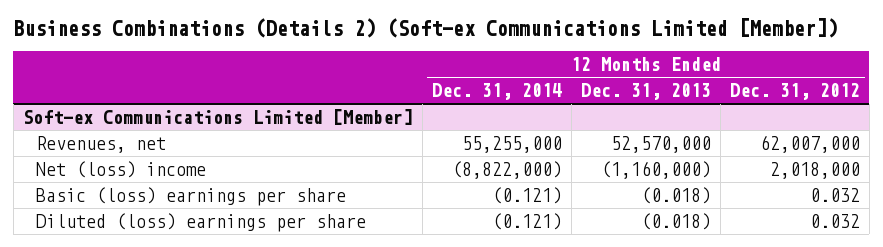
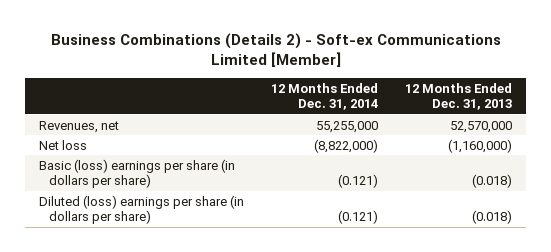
[13,18,839,39] Business Combinations (Details 2) (Soft-ex Communications Limited [Member]) -> [50,33,501,68] Business Combinations (Details 2) - Soft-ex Communications Limited [Member]
[729,83,860,101] Dec. 31, 2012 -> none
[22,108,413,125] Soft-ex Communications Limited [Member] -> none
[35,160,206,178] Net (loss) income -> [38,139,87,150] Net loss
[35,186,346,206] Basic (loss) earnings per share -> [38,158,235,189] Basic (loss) earnings per share (in dollars per share)
[35,212,366,232] Diluted (loss) earnings per share -> [38,194,244,225] Diluted (loss) earnings per share (in dollars per share)

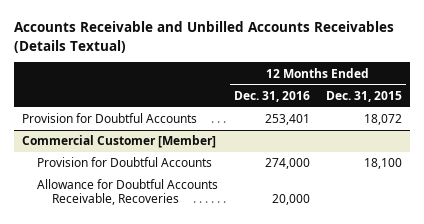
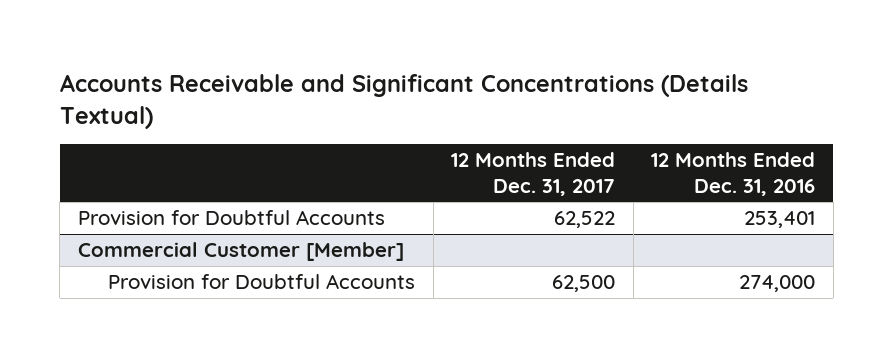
[14,21,395,53] Accounts Receivable and Unbilled Accounts Receivables (Details Textual) -> [59,73,748,129] Accounts Receivable and Significant Concentrations (Details Textual)
[326,90,403,102] Dec. 31, 2015 -> none
none -> [451,152,616,196] 12 Months Ended Dec. 31, 2017
[37,179,219,206] Allowance for Doubtful Accounts Receivable, Recoveries -> none

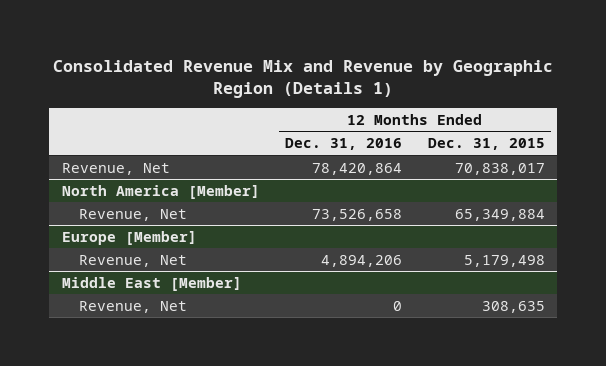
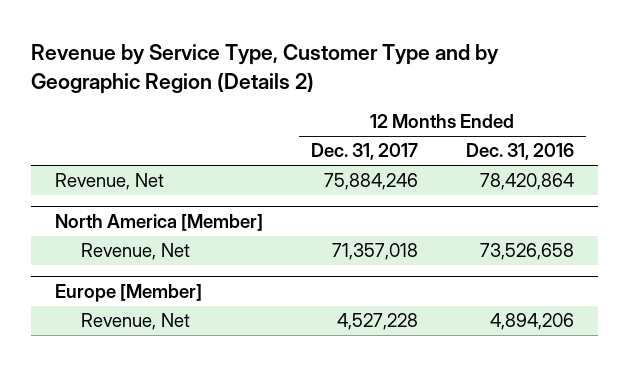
[53,59,554,98] Consolidated Revenue Mix and Revenue by Geographic Region (Details 1) -> [31,44,500,94] Revenue by Service Type, Customer Type and by Geographic Region (Details 2)
[427,138,545,151] Dec. 31, 2015 -> none
none -> [311,143,419,161] Dec. 31, 2017
[61,276,242,291] Middle East [Member] -> none
[78,300,187,313] Revenue, Net -> none

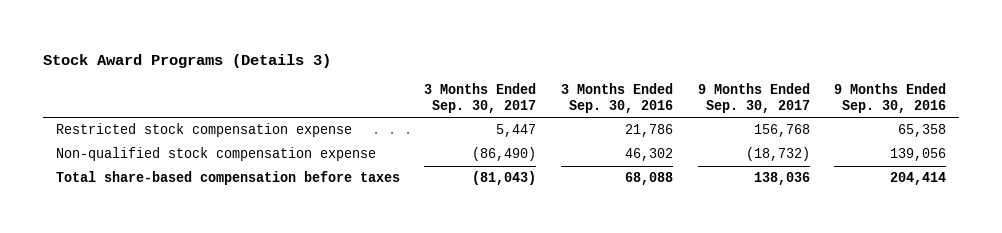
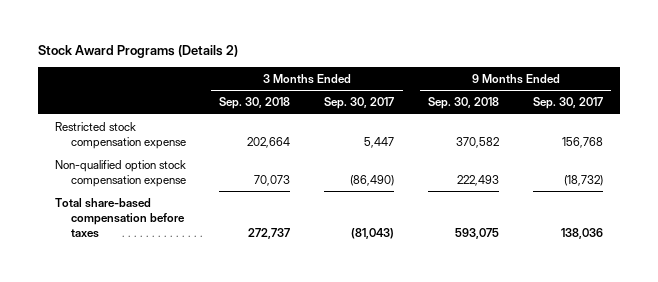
[43,53,332,68] Stock Award Programs (Details 3) -> [37,45,238,59] Stock Award Programs (Details 2)
[561,83,674,114] 3 Months Ended Sep. 30, 2016 -> none
[834,83,947,114] 9 Months Ended Sep. 30, 2016 -> none
none -> [219,97,291,110] Sep. 30, 2018
none -> [428,97,500,110] Sep. 30, 2018
[55,147,376,162] Non-qualified stock compensation expense -> [54,159,186,187] Non-qualified option stock compensation expense

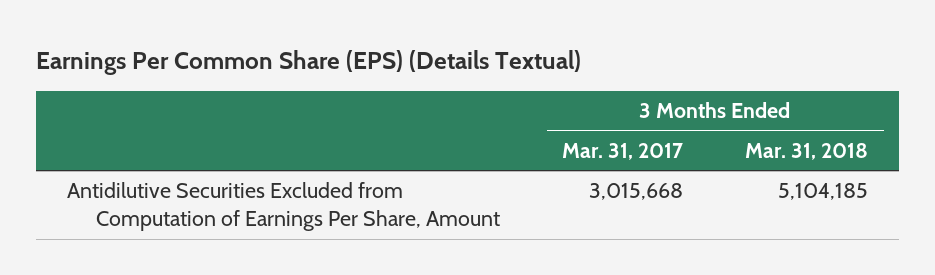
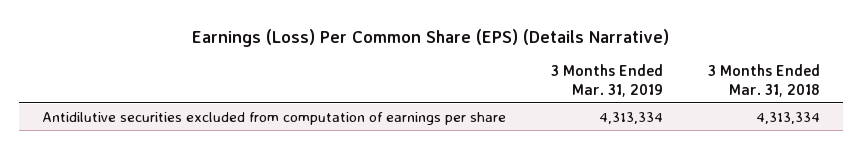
[36,50,582,76] Earnings Per Common Share (EPS) (Details Textual) -> [192,28,670,47] Earnings (Loss) Per Common Share (EPS) (Details Narrative)
[562,142,684,160] Mar. 31, 2017 -> none
none -> [551,63,664,98] 3 Months Ended Mar. 31, 2019
[66,182,501,232] Antidilutive Securities Excluded from Computation of Earnings Per Share, Amount -> [41,111,506,125] Antidilutive securities excluded from computation of earnings per share
[778,183,869,201] 5,104,185 -> [756,111,821,124] 4,313,334

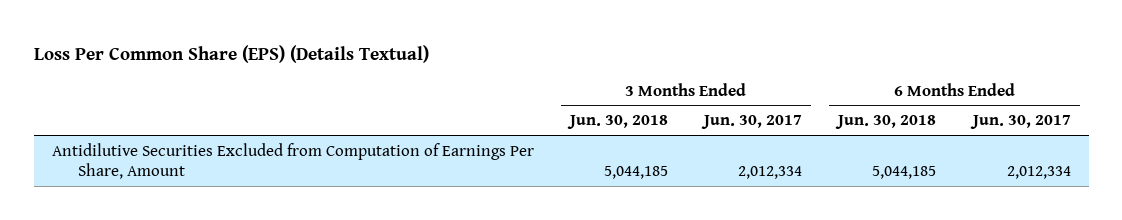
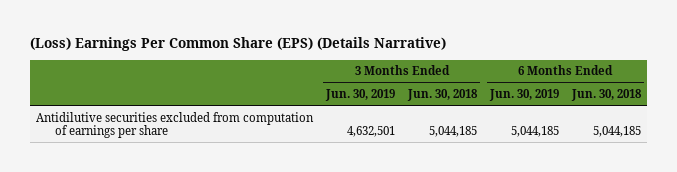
[33,44,429,63] Loss Per Common Share (EPS) (Details Textual) -> [30,37,447,52] (Loss) Earnings Per Common Share (EPS) (Details Narrative)
[701,115,803,130] Jun. 30, 2017 -> none
[969,115,1071,130] Jun. 30, 2017 -> none
none -> [325,88,396,101] Jun. 30, 2019
none -> [488,88,559,101] Jun. 30, 2019
[51,142,534,180] Antidilutive Securities Excluded from Computation of Earnings Per Share, Amount -> [36,111,315,139] Antidilutive securities excluded from computation of earnings per share

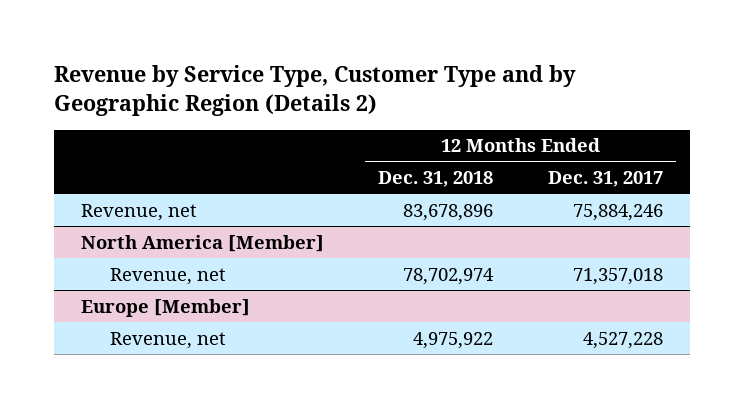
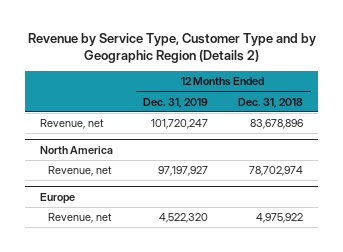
[547,170,663,187] Dec. 31, 2017 -> none
none -> [143,97,209,108] Dec. 31, 2019
[80,234,324,252] North America [Member] -> [40,145,114,154] North America
[80,298,250,317] Europe [Member] -> [40,192,76,204] Europe

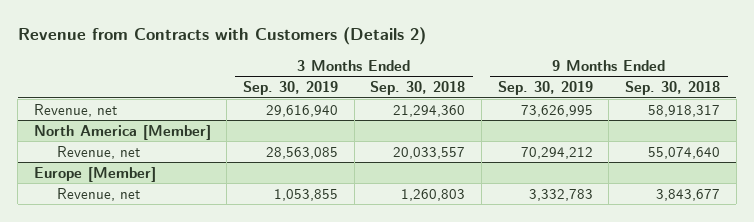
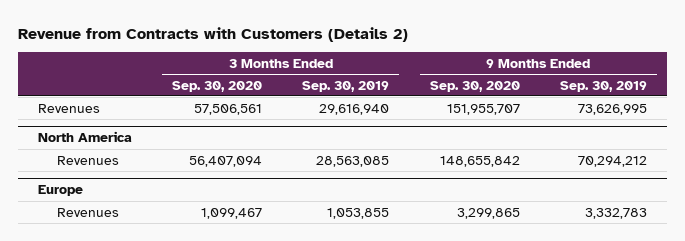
[370,81,466,96] Sep. 30, 2018 -> none
[624,81,720,96] Sep. 30, 2018 -> none
none -> [172,80,263,92] Sep. 30, 2020
none -> [429,80,520,92] Sep. 30, 2020
[33,103,117,117] Revenue, net -> [37,103,100,113] Revenues
[33,124,211,140] North America [Member] -> [37,131,132,143] North America
[57,145,141,159] Revenue, net -> [56,155,119,165] Revenues
[33,166,156,182] Europe [Member] -> [37,185,83,197] Europe
[57,187,141,201] Revenue, net -> [56,207,119,217] Revenues

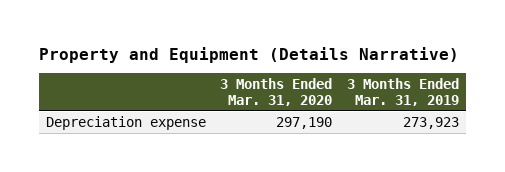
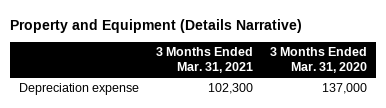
[346,77,459,107] 3 Months Ended Mar. 31, 2019 -> none
none -> [156,47,254,74] 3 Months Ended Mar. 31, 2021
[276,117,333,130] 297,190 -> [322,83,368,95] 137,000

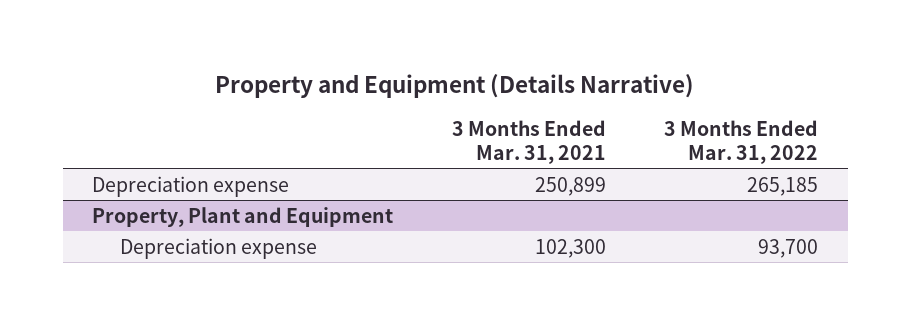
[270,47,368,74] 3 Months Ended Mar. 31, 2020 -> none
none -> [664,119,819,164] 3 Months Ended Mar. 31, 2022
none -> [92,175,290,197] Depreciation expense
none -> [92,206,394,227] Property, Plant and Equipment

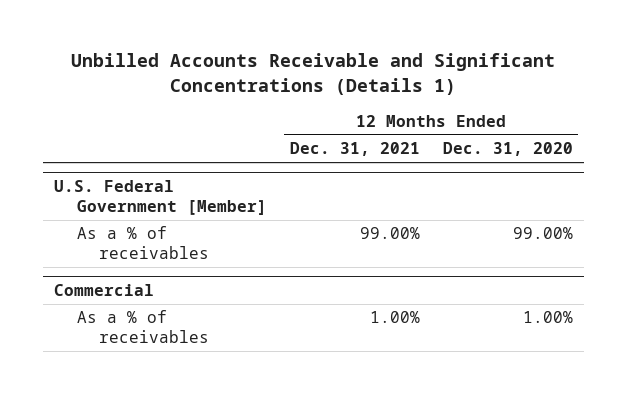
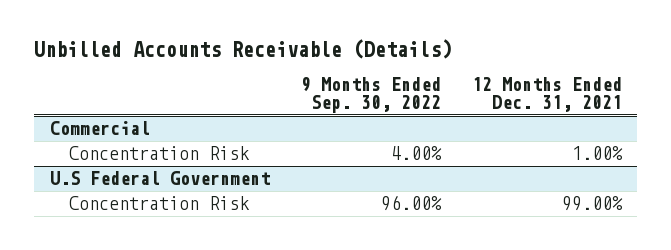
[71,53,556,95] Unbilled Accounts Receivable and Significant Concentrations (Details 1) -> [34,39,453,60] Unbilled Accounts Receivable (Details)
[442,142,573,157] Dec. 31, 2020 -> none
none -> [300,77,441,114] 9 Months Ended Sep. 30, 2022
[54,180,267,215] U.S. Federal Government [Member] -> none
[76,226,210,259] As a % of receivables -> none
[76,310,210,343] As a % of receivables -> none
none -> [68,146,250,161] Concentration Risk
none -> [49,171,270,186] U.S Federal Government
none -> [68,196,250,211] Concentration Risk

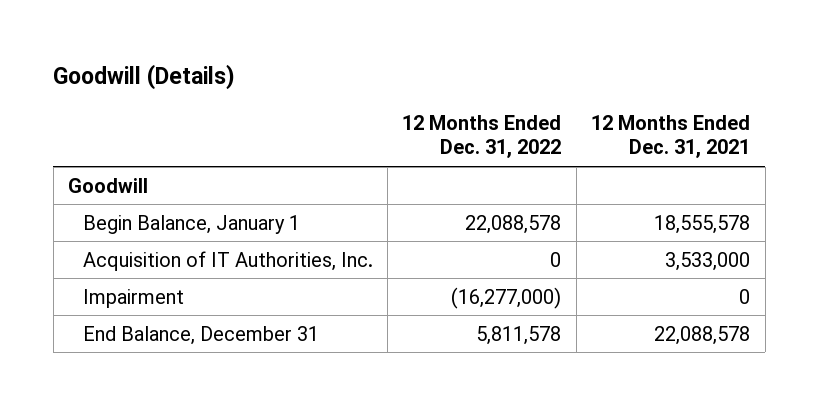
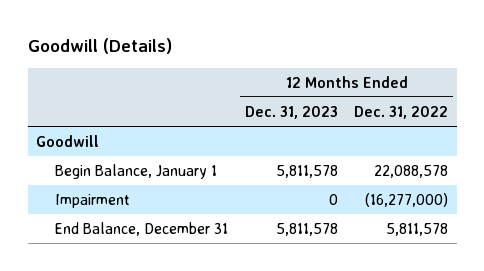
[591,115,751,159] 12 Months Ended Dec. 31, 2021 -> none
none -> [244,106,338,120] Dec. 31, 2023
[82,250,373,271] Acquisition of IT Authorities, Inc. -> none

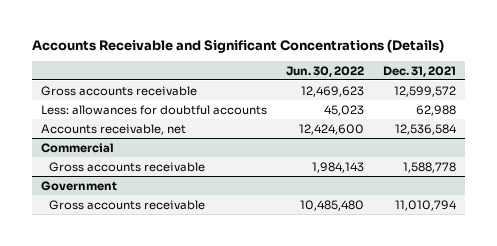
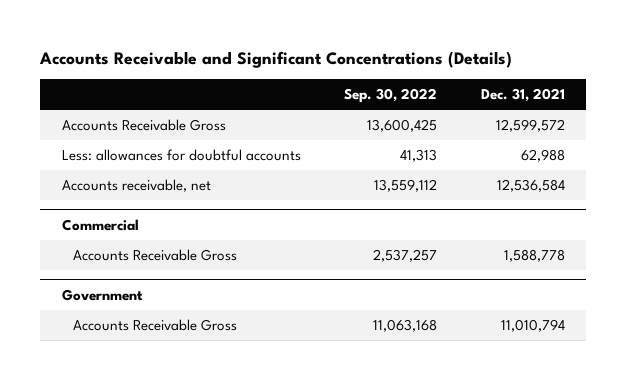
[286,65,365,77] Jun. 30, 2022 -> none
none -> [344,88,438,104] Sep. 30, 2022
[41,85,198,96] Gross accounts receivable -> [61,119,226,132] Accounts Receivable Gross
[49,161,206,172] Gross accounts receivable -> [73,249,238,262] Accounts Receivable Gross
[49,199,206,210] Gross accounts receivable -> [73,319,238,332] Accounts Receivable Gross

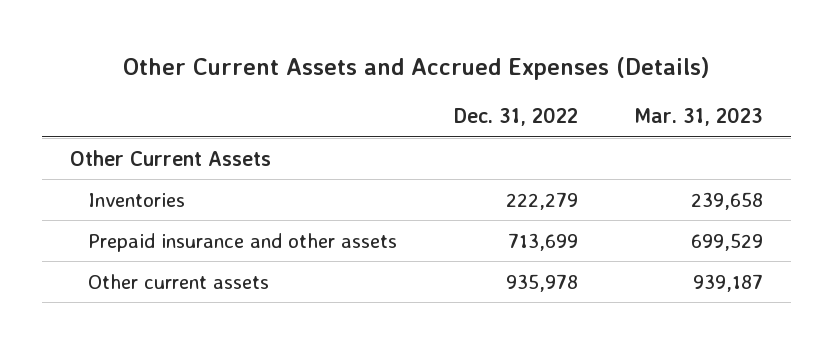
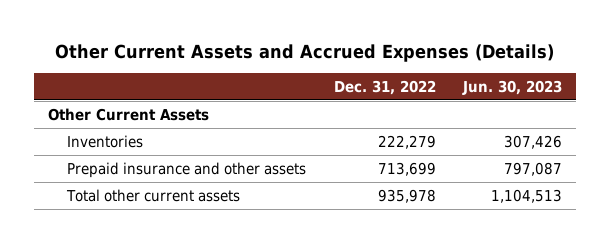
[634,107,764,127] Mar. 31, 2023 -> none
none -> [462,79,563,95] Jun. 30, 2023
[88,273,270,289] Other current assets -> [66,189,241,203] Total other current assets

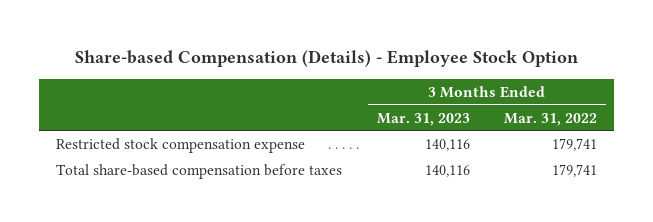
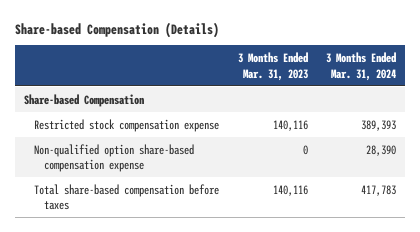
[74,50,578,68] Share-based Compensation (Details) - Employee Stock Option -> [15,21,220,38] Share-based Compensation (Details)
[503,112,597,126] Mar. 31, 2022 -> none
none -> [326,52,397,81] 3 Months Ended Mar. 31, 2024
none -> [24,93,145,107] Share-based Compensation
none -> [34,143,195,173] Non-qualified option share-based compensation expense

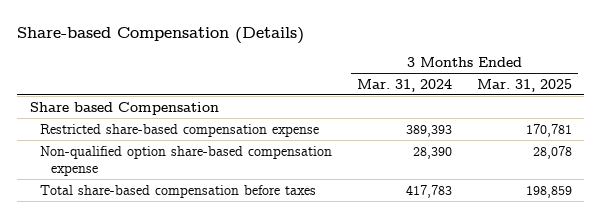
[237,52,308,81] 3 Months Ended Mar. 31, 2023 -> none
none -> [477,78,573,92] Mar. 31, 2025
[24,93,145,107] Share-based Compensation -> [29,101,219,115] Share based Compensation
[34,118,220,132] Restricted stock compensation expense -> [40,123,320,137] Restricted share-based compensation expense

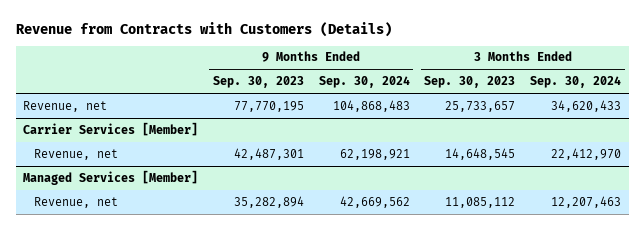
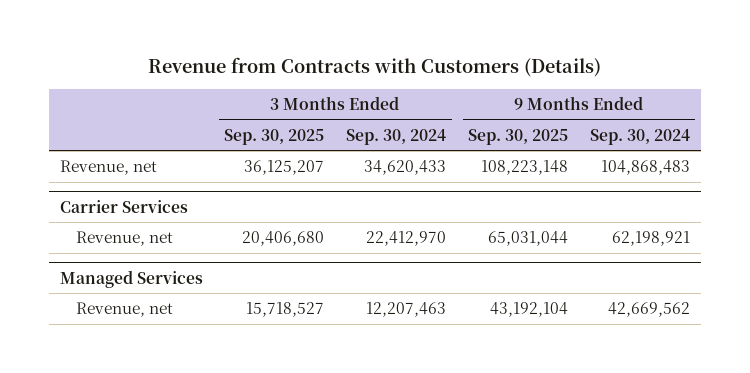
[212,76,304,89] Sep. 30, 2023 -> none
[424,76,516,89] Sep. 30, 2023 -> none
none -> [224,128,325,145] Sep. 30, 2025
none -> [468,128,569,145] Sep. 30, 2025
[23,121,199,136] Carrier Services [Member] -> [59,199,188,213] Carrier Services
[23,169,199,185] Managed Services [Member] -> [59,269,203,288] Managed Services

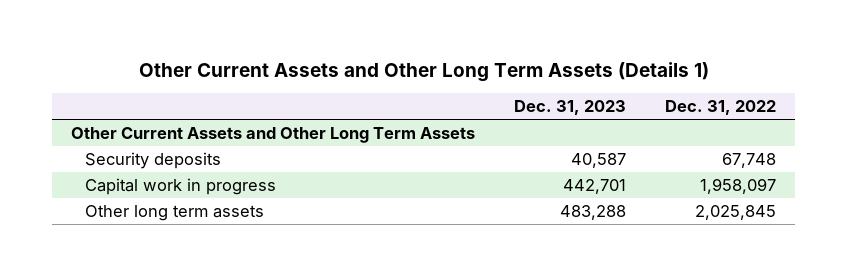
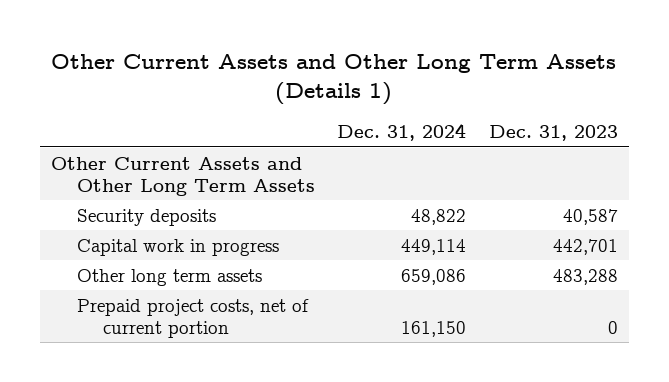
[664,100,776,116] Dec. 31, 2022 -> none
none -> [337,123,467,142] Dec. 31, 2024
none -> [77,298,310,338] Prepaid project costs, net of current portion

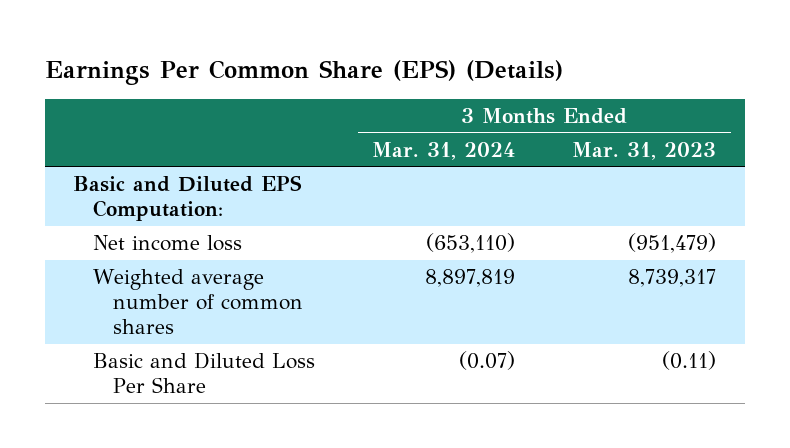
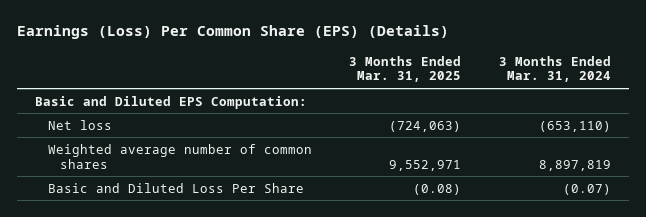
[44,59,563,85] Earnings Per Common Share (EPS) (Details) -> [16,25,449,40] Earnings (Loss) Per Common Share (EPS) (Details)
[572,141,717,160] Mar. 31, 2023 -> none
none -> [349,55,462,83] 3 Months Ended Mar. 31, 2025
[93,235,243,252] Net income loss -> [47,119,112,130] Net loss

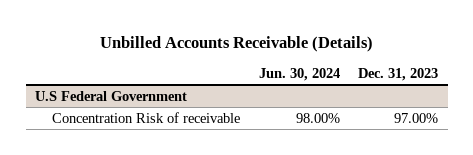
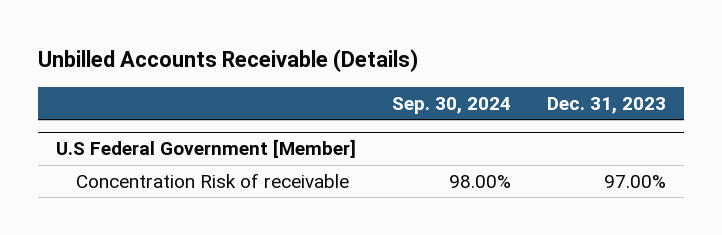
[258,68,340,82] Jun. 30, 2024 -> none
none -> [391,96,511,114] Sep. 30, 2024
[35,90,188,101] U.S Federal Government -> [55,139,356,159] U.S Federal Government [Member]

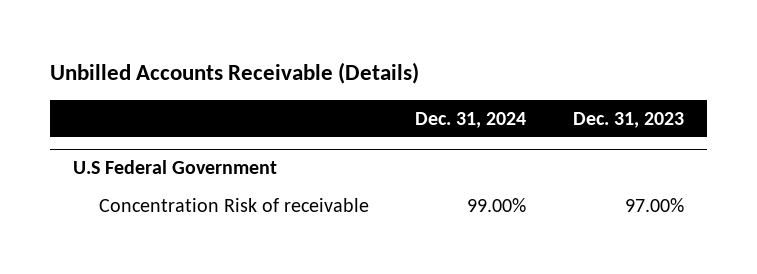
[391,96,511,114] Sep. 30, 2024 -> none
none -> [415,111,527,128] Dec. 31, 2024
[55,139,356,159] U.S Federal Government [Member] -> [73,160,278,175] U.S Federal Government

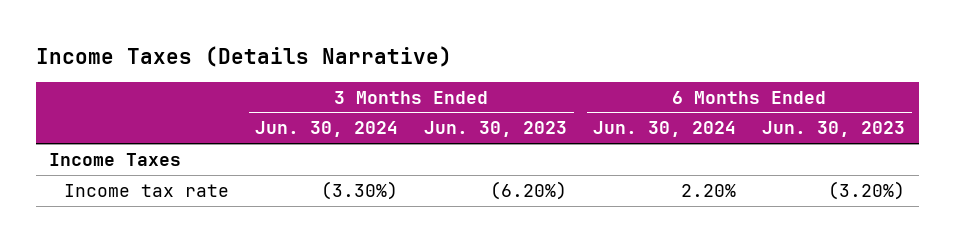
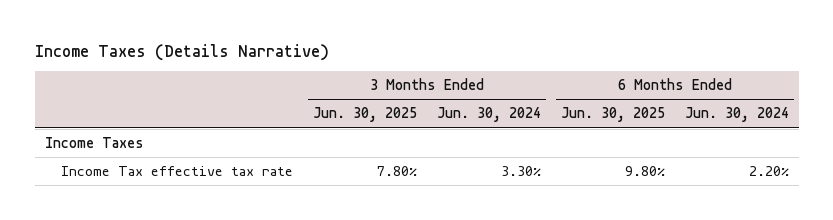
[424,121,568,138] Jun. 30, 2023 -> none
[762,121,906,138] Jun. 30, 2023 -> none
none -> [312,107,417,123] Jun. 30, 2025
none -> [560,107,665,123] Jun. 30, 2025
[63,183,229,197] Income tax rate -> [60,166,293,177] Income Tax effective tax rate
[321,180,399,200] (3.30%) -> [500,166,541,177] 3.30%

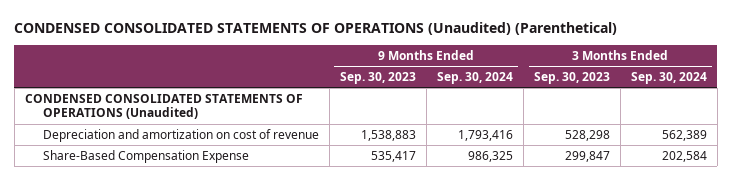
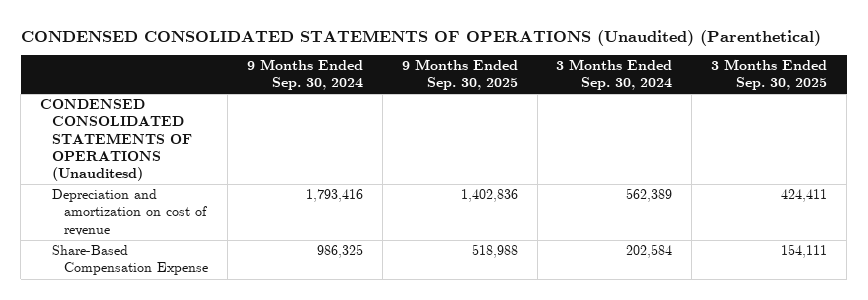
[339,71,416,84] Sep. 30, 2023 -> none
[533,71,610,84] Sep. 30, 2023 -> none
none -> [401,59,518,91] 9 Months Ended Sep. 30, 2025
none -> [711,59,828,91] 3 Months Ended Sep. 30, 2025
[24,93,303,120] CONDENSED CONSOLIDATED STATEMENTS OF OPERATIONS (Unaudited) -> [40,99,193,181] CONDENSED CONSOLIDATED STATEMENTS OF OPERATIONS (Unauditesd)

